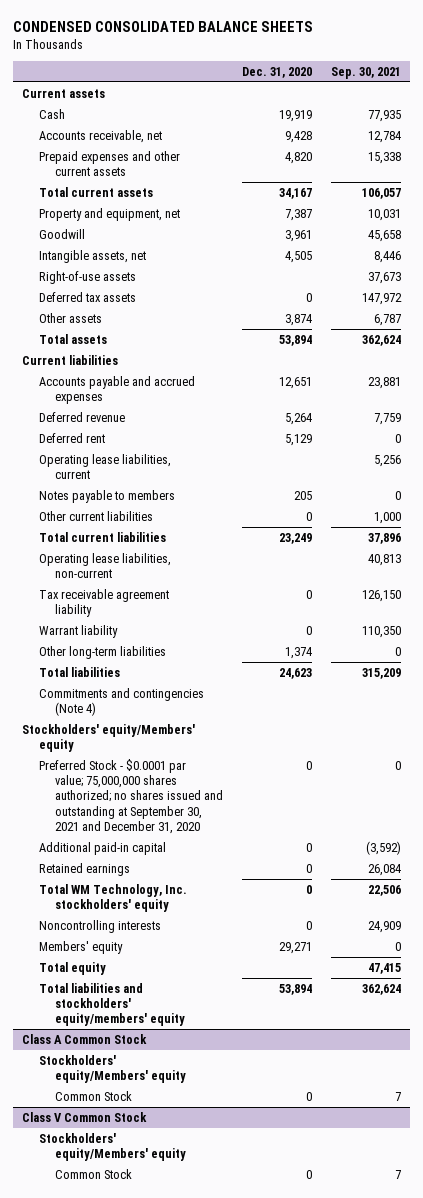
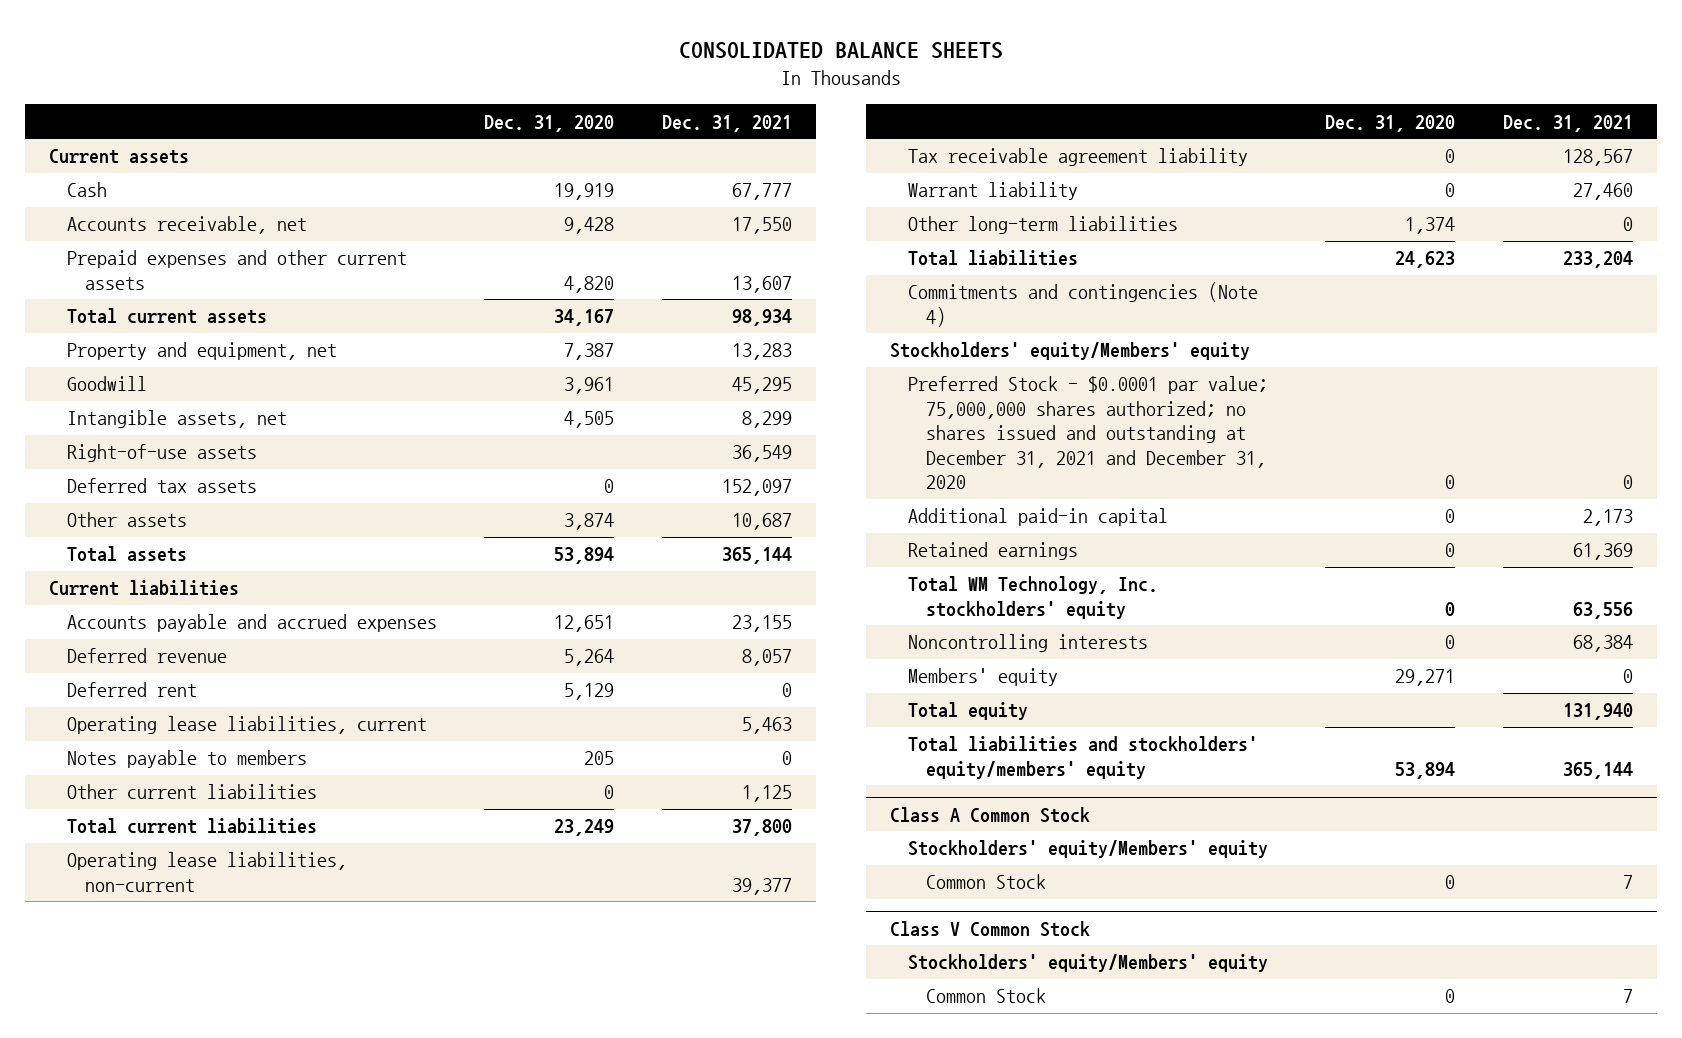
[12,20,313,32] CONDENSED CONSOLIDATED BALANCE SHEETS -> [679,41,1004,59] CONSOLIDATED BALANCE SHEETS
[330,66,401,79] Sep. 30, 2021 -> none
none -> [661,114,792,132] Dec. 31, 2021
[38,758,224,834] Preferred Stock - $0.0001 par value; 75,000,000 shares authorized; no shares issued and outstanding at September 30, 2021 and December 31, 2020 -> [907,376,1268,490] Preferred Stock - $0.0001 par value; 75,000,000 shares authorized; no shares issued and outstanding at December 31, 2021 and December 31, 2020

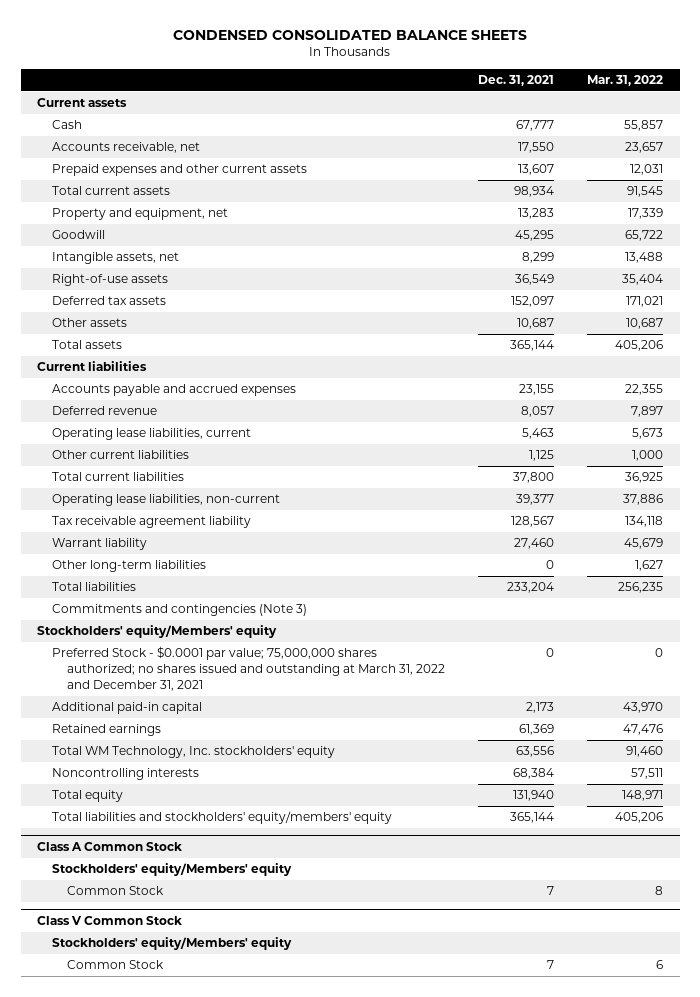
[679,41,1004,59] CONSOLIDATED BALANCE SHEETS -> [173,29,528,40] CONDENSED CONSOLIDATED BALANCE SHEETS
[484,114,615,132] Dec. 31, 2020 -> none
none -> [586,74,663,86] Mar. 31, 2022
[66,682,197,698] Deferred rent -> none
[66,750,307,769] Notes payable to members -> none
[907,282,1258,327] Commitments and contingencies (Note 4) -> [52,604,308,617] Commitments and contingencies (Note 3)
[907,376,1268,490] Preferred Stock - $0.0001 par value; 75,000,000 shares authorized; no shares issued and outstanding at December 31, 2021 and December 31, 2020 -> [52,646,445,691] Preferred Stock - $0.0001 par value; 75,000,000 shares authorized; no shares issued and outstanding at March 31, 2022 and December 31, 2021
[907,668,1058,687] Members' equity -> none

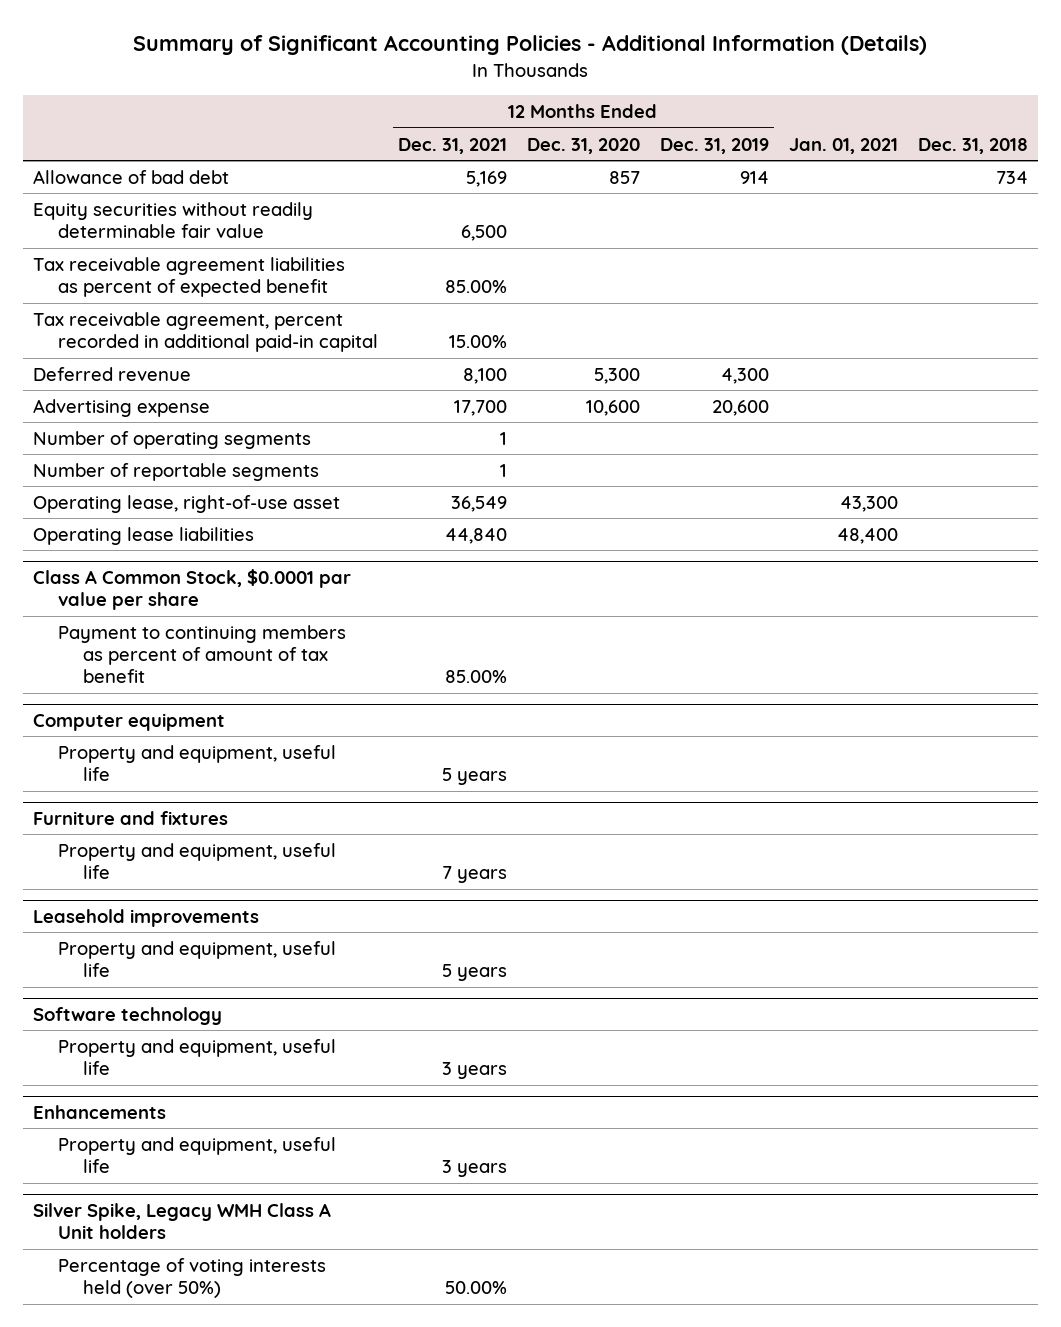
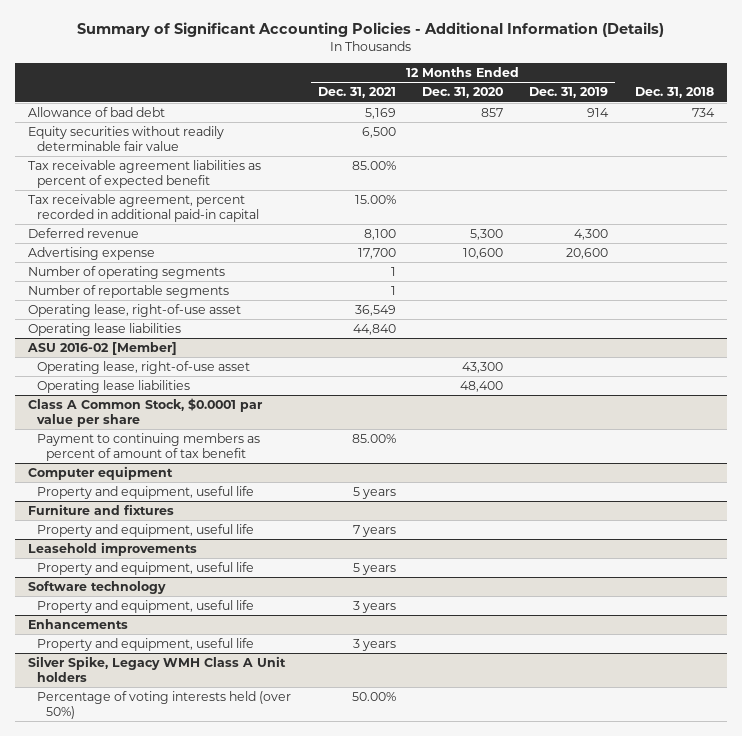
[789,137,899,154] Jan. 01, 2021 -> none
none -> [27,341,178,355] ASU 2016-02 [Member]
none -> [37,360,251,374] Operating lease, right-of-use asset
none -> [37,379,191,393] Operating lease liabilities

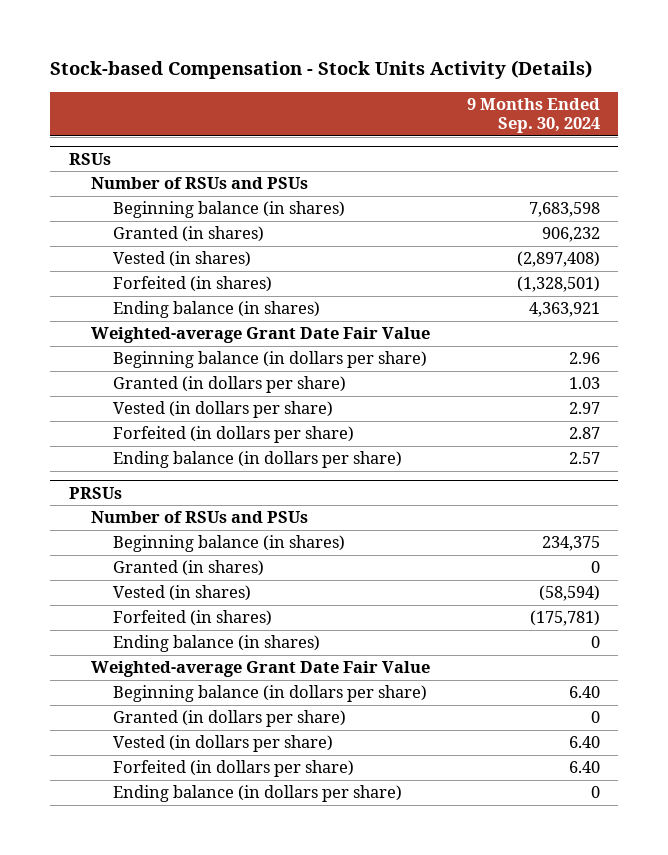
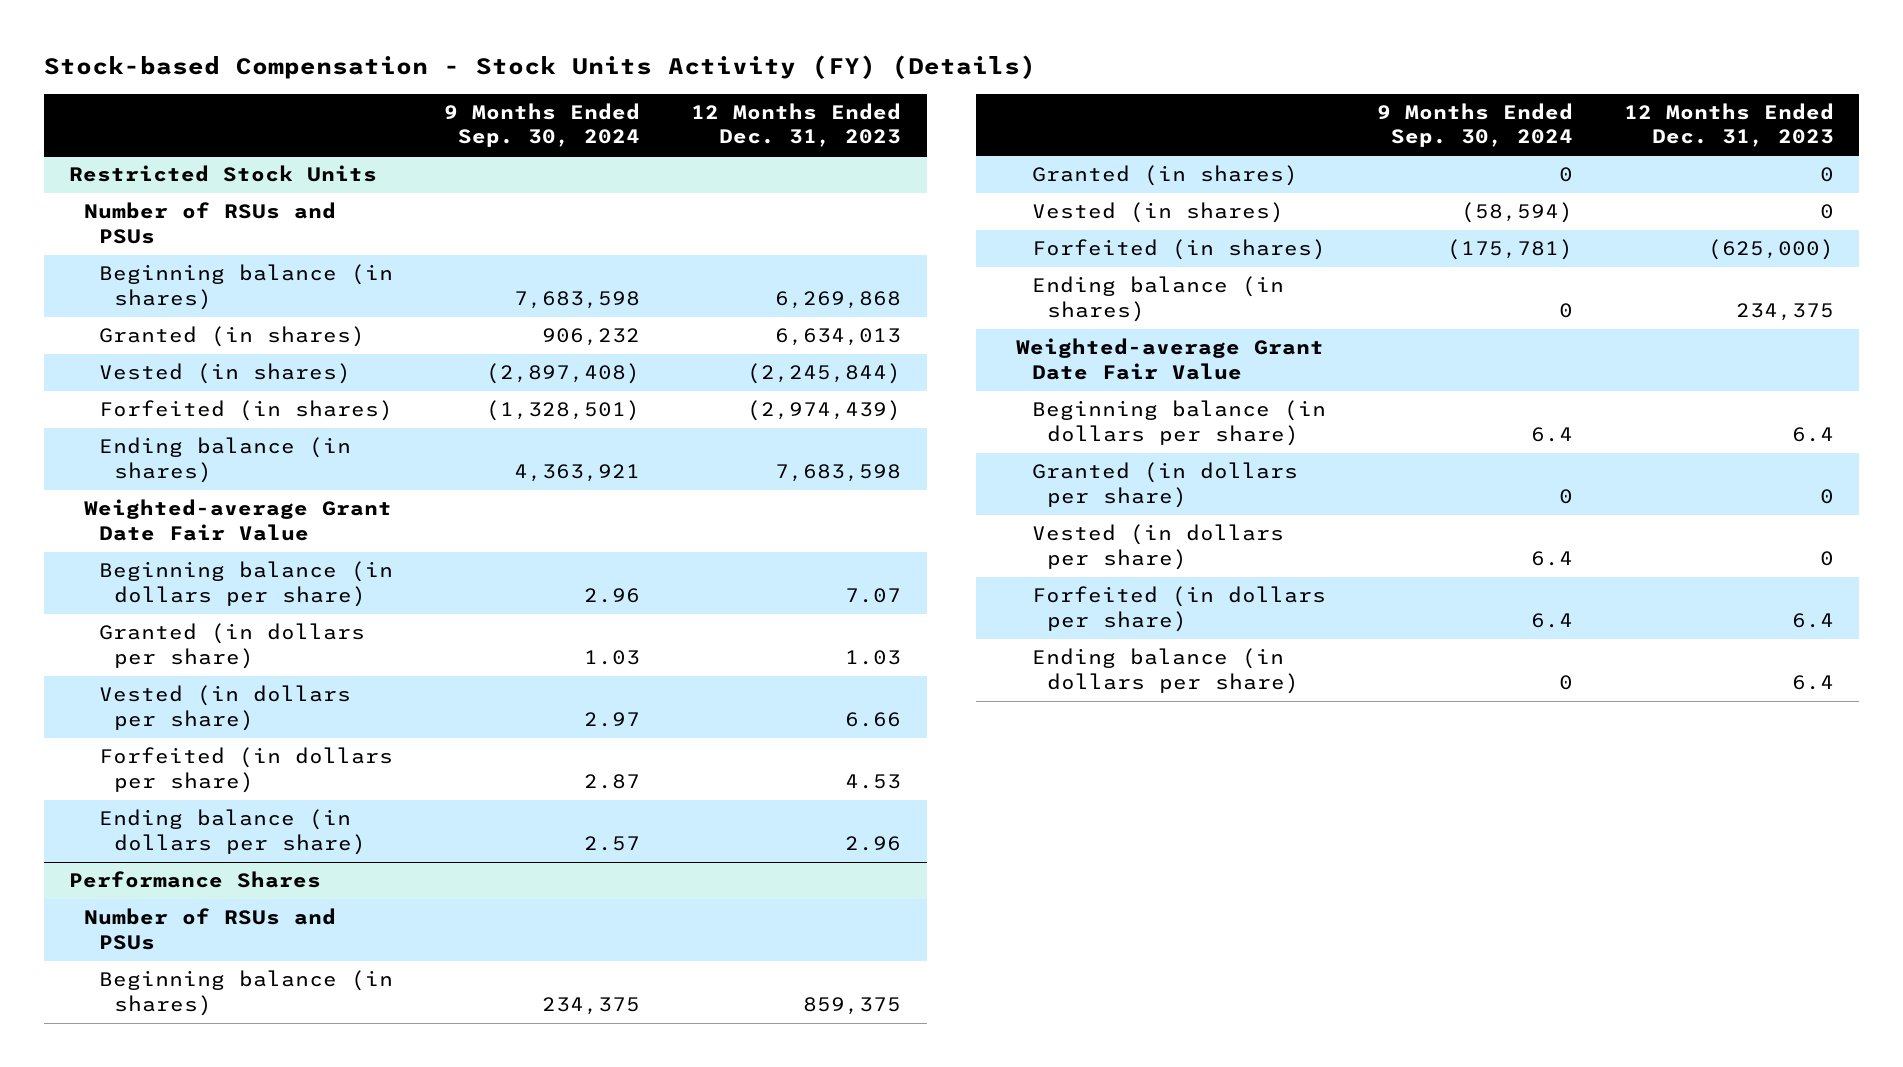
[50,60,593,80] Stock-based Compensation - Stock Units Activity (Details) -> [43,54,1036,79] Stock-based Compensation - Stock Units Activity (FY) (Details)
none -> [691,102,902,148] 12 Months Ended Dec. 31, 2023
[68,152,111,165] RSUs -> [69,165,378,183] Restricted Stock Units
[68,486,122,499] PRSUs -> [69,871,322,889] Performance Shares
[568,686,600,699] 6.40 -> [1530,426,1573,442] 6.4
[568,736,600,749] 6.40 -> [1530,550,1573,566] 6.4
[568,761,600,774] 6.40 -> [1530,612,1573,628] 6.4

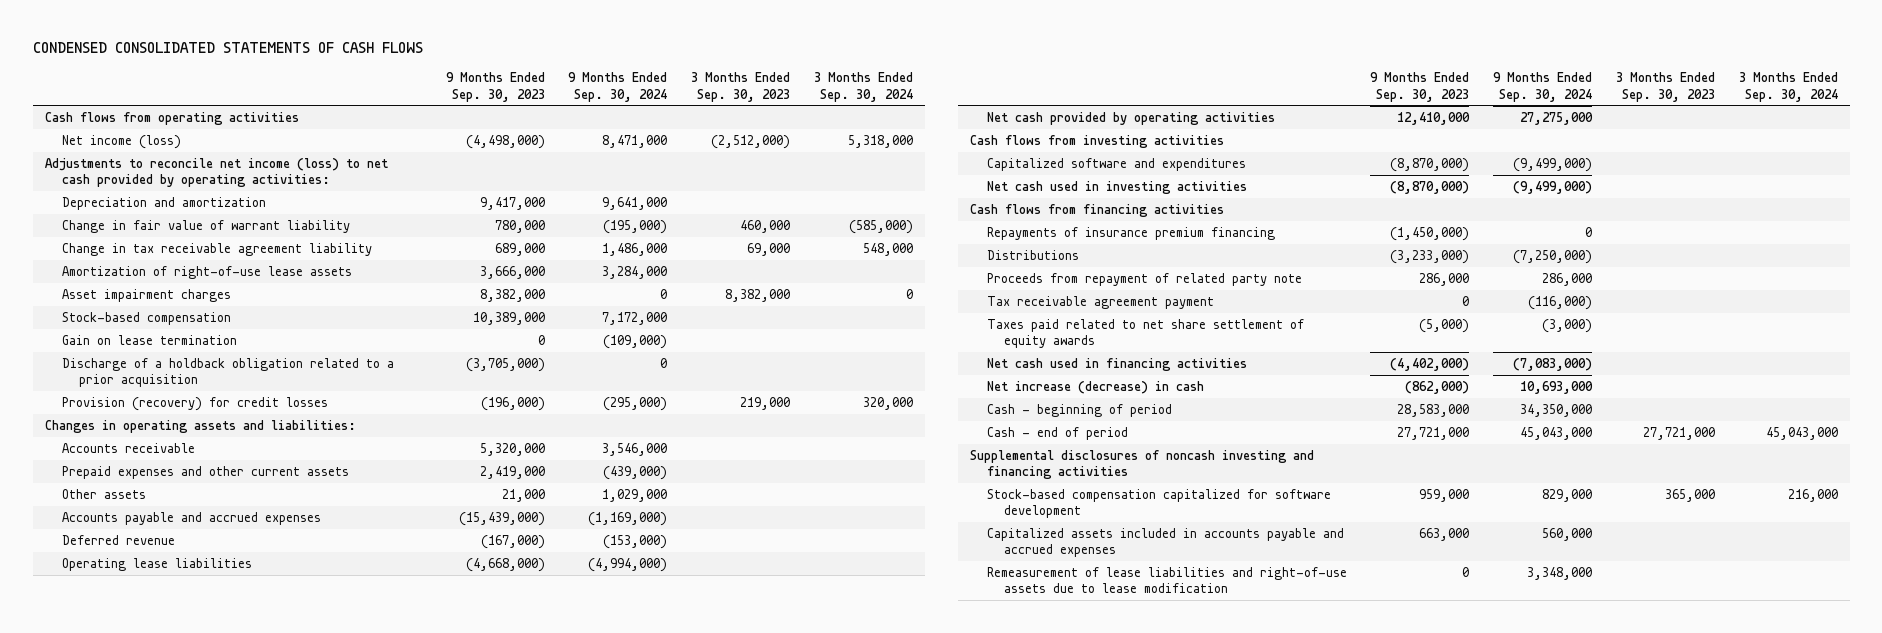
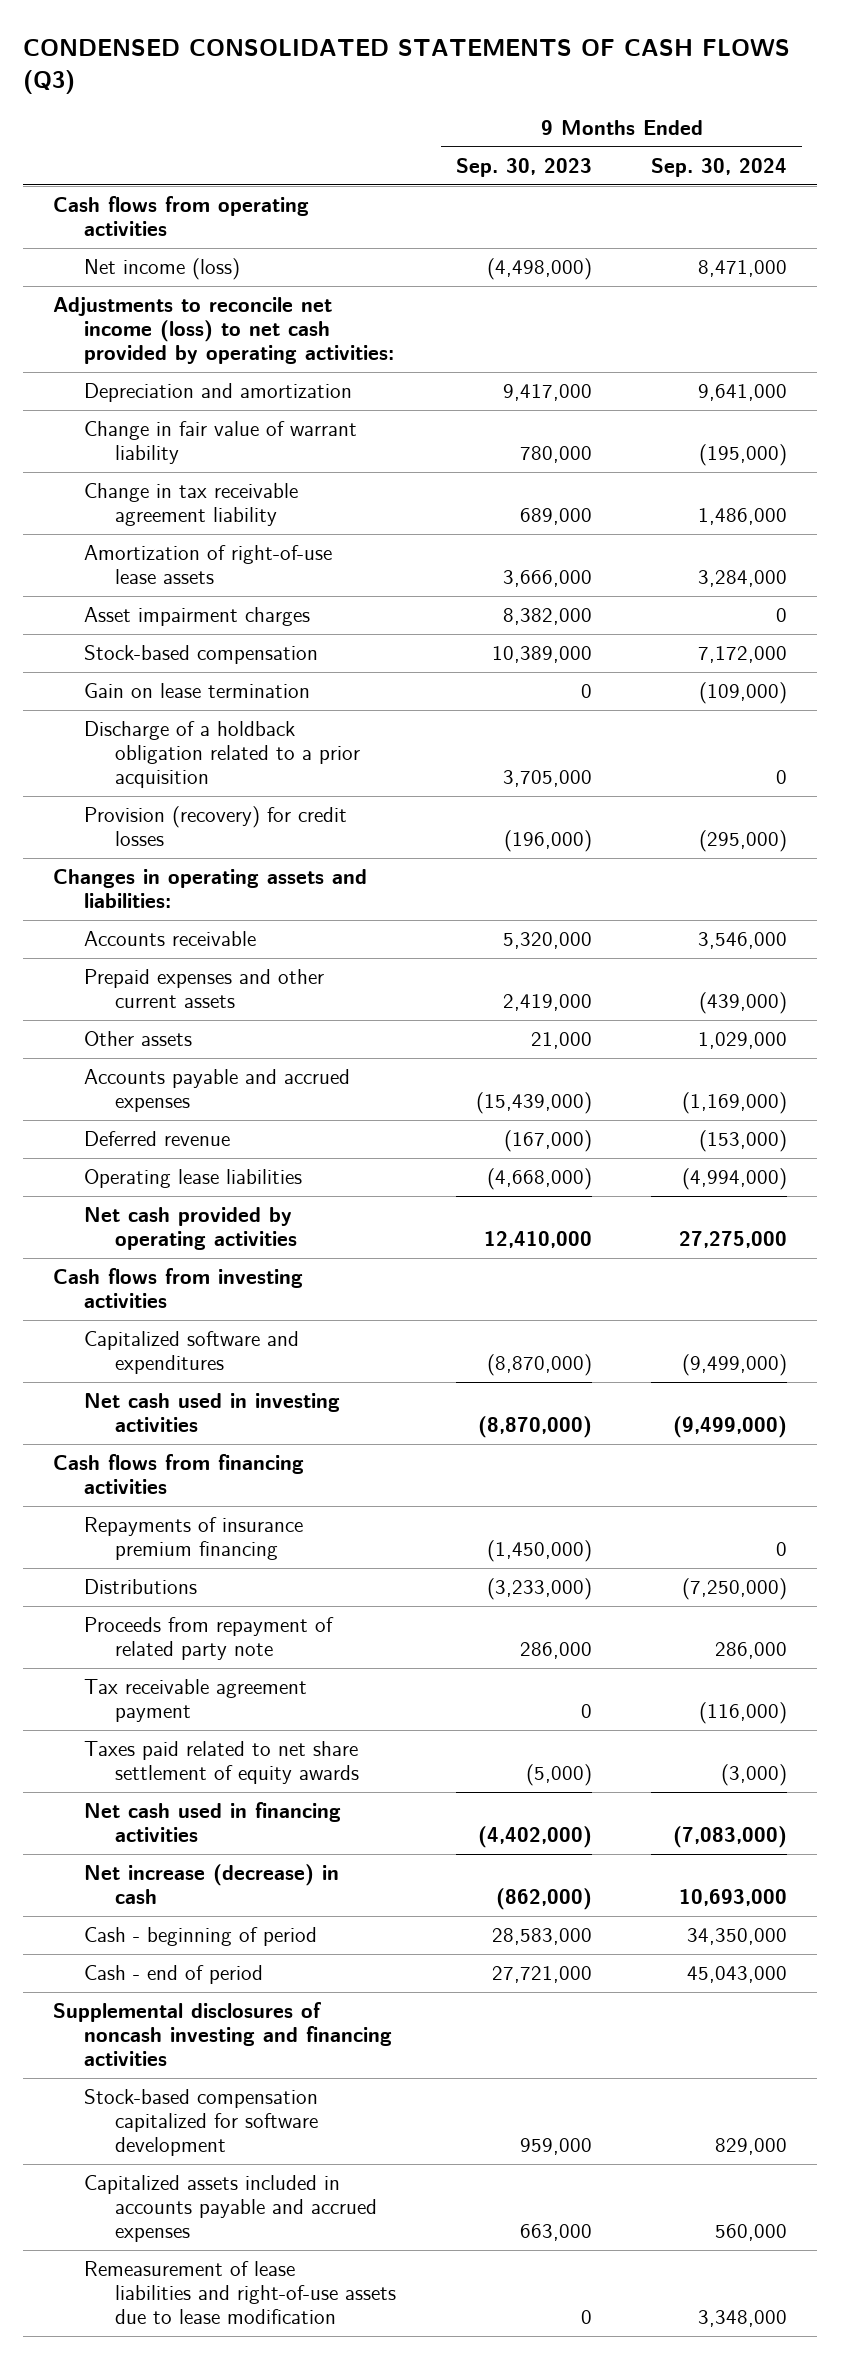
[32,42,423,54] CONDENSED CONSOLIDATED STATEMENTS OF CASH FLOWS -> [23,38,791,94] CONDENSED CONSOLIDATED STATEMENTS OF CASH FLOWS (Q3)
[691,72,791,102] 3 Months Ended Sep. 30, 2023 -> none
[813,72,913,102] 3 Months Ended Sep. 30, 2024 -> none
[465,357,545,372] (3,705,000) -> [502,770,592,788] 3,705,000

